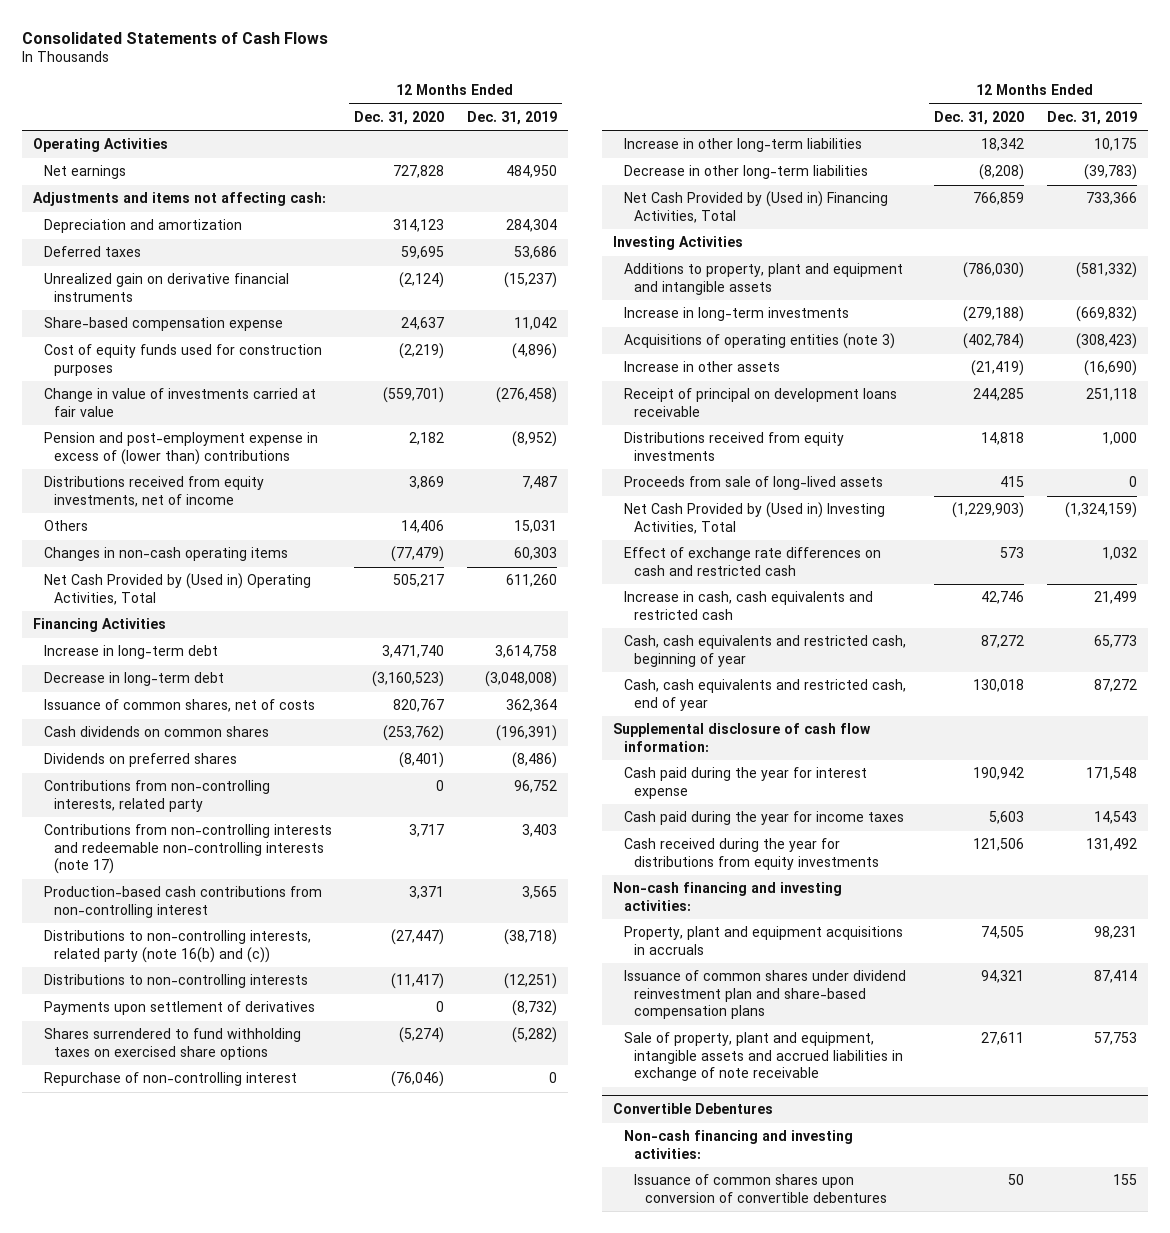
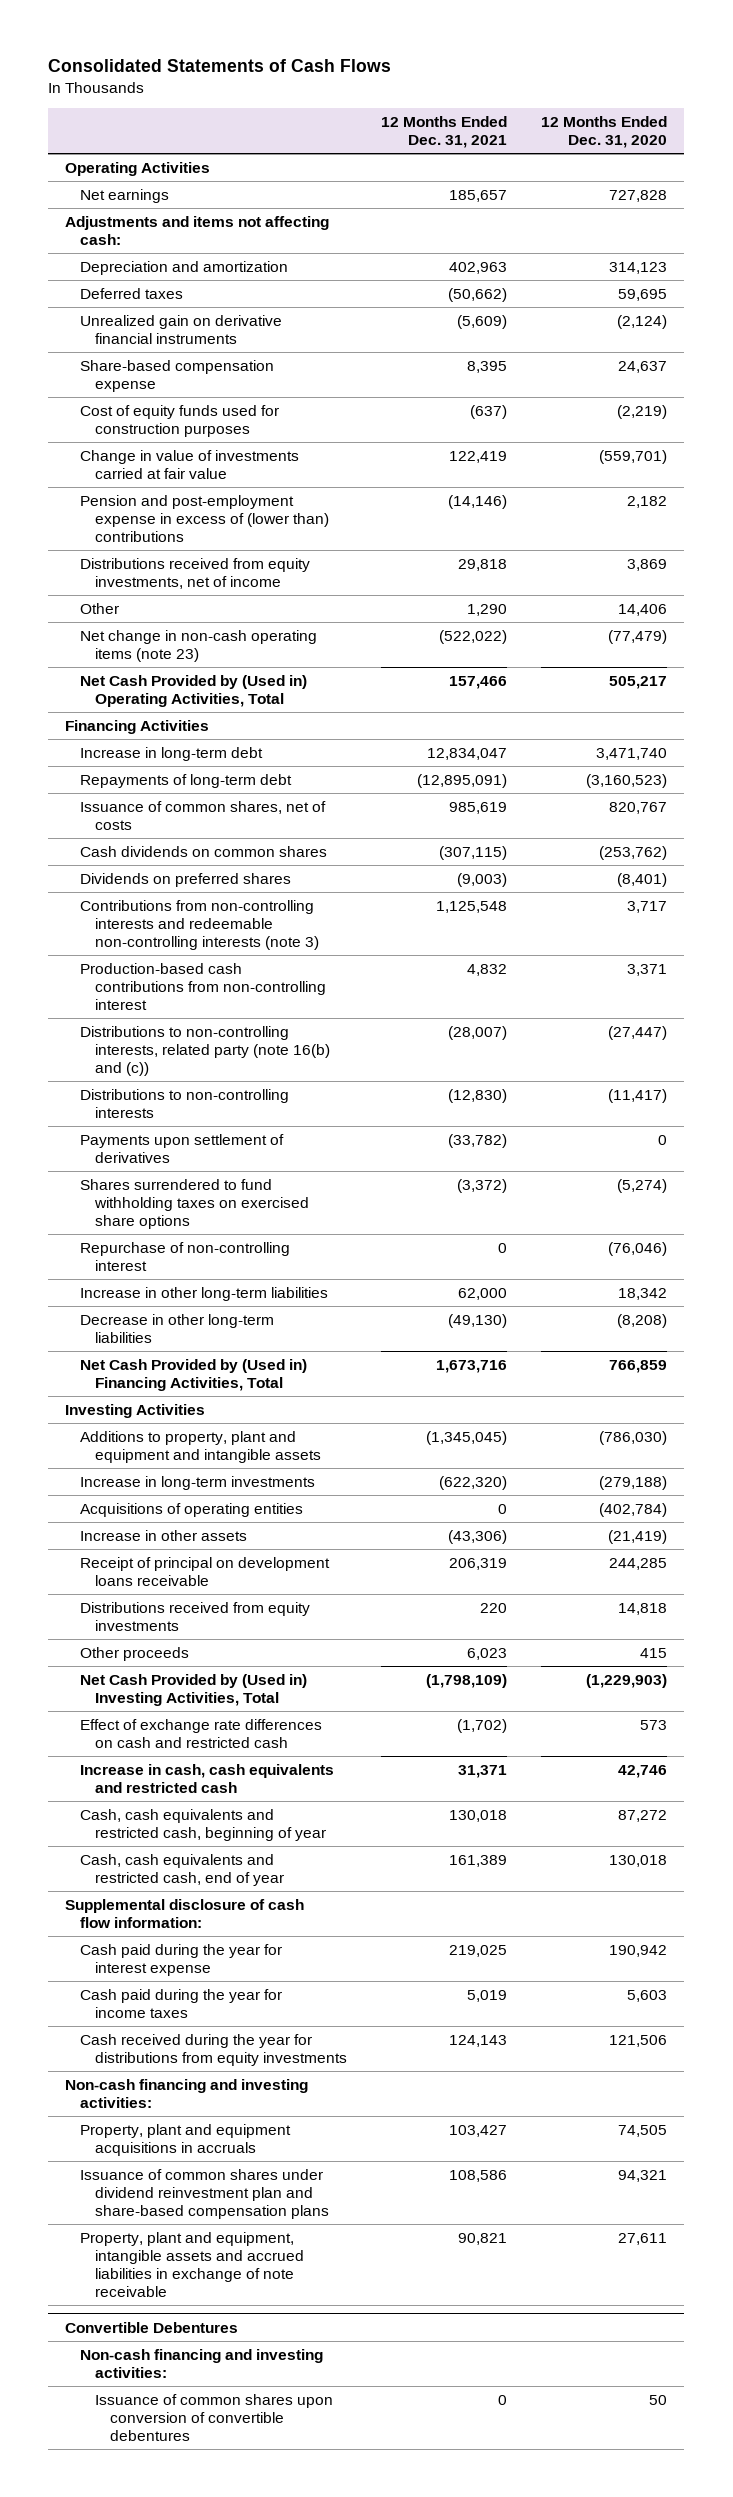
[466,110,557,125] Dec. 31, 2019 -> none
none -> [381,115,508,148] 12 Months Ended Dec. 31, 2021
[43,520,88,532] Others -> [80,602,120,614] Other
[43,547,288,562] Changes in non-cash operating items -> [80,629,318,662] Net change in non-cash operating items (note 23)
[43,672,224,687] Decrease in long-term debt -> [80,773,293,788] Repayments of long-term debt
[43,780,270,812] Contributions from non-controlling interests, related party -> none
[43,824,332,875] Contributions from non-controlling interests and redeemable non-controlling interests (note 17) -> [80,899,320,950] Contributions from non-controlling interests and redeemable non-controlling interests (note 3)
[623,333,895,350] Acquisitions of operating entities (note 3) -> [80,1502,304,1517] Acquisitions of operating entities
[623,476,883,491] Proceeds from sale of long-lived assets -> [80,1646,190,1661] Other proceeds
[623,1032,904,1082] Sale of property, plant and equipment, intangible assets and accrued liabilities in exchange of note receivable -> [80,2231,305,2297] Property, plant and equipment, intangible assets and accrued liabilities in exchange of note receivable

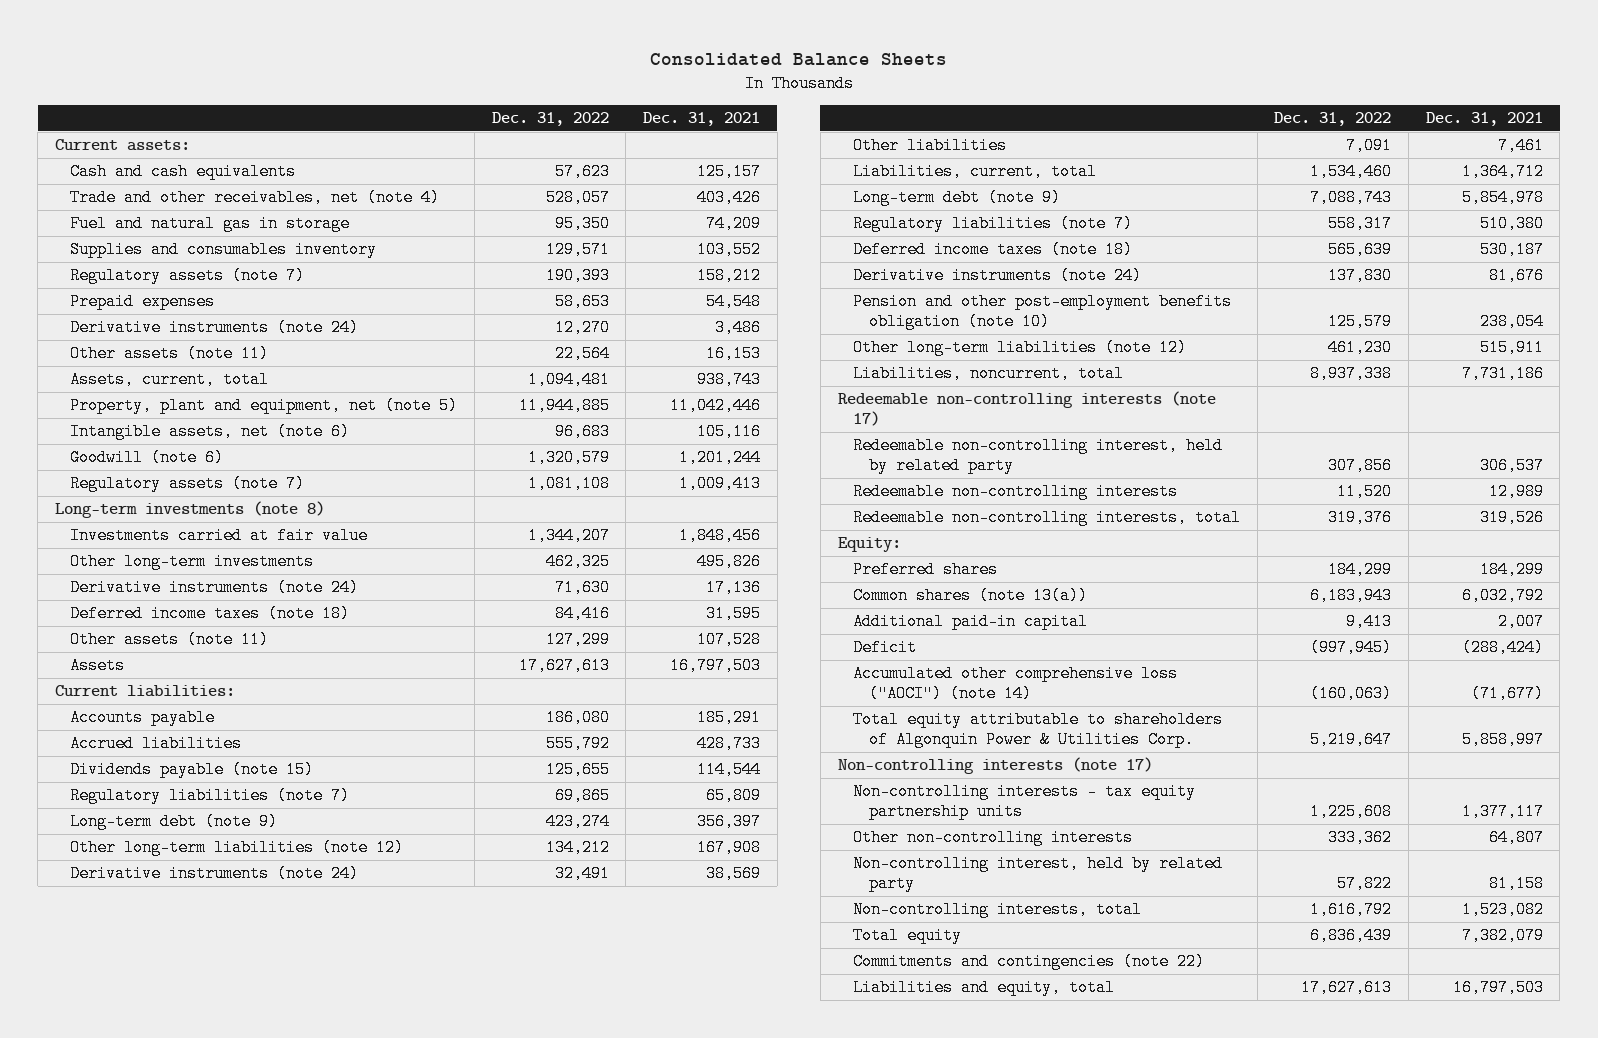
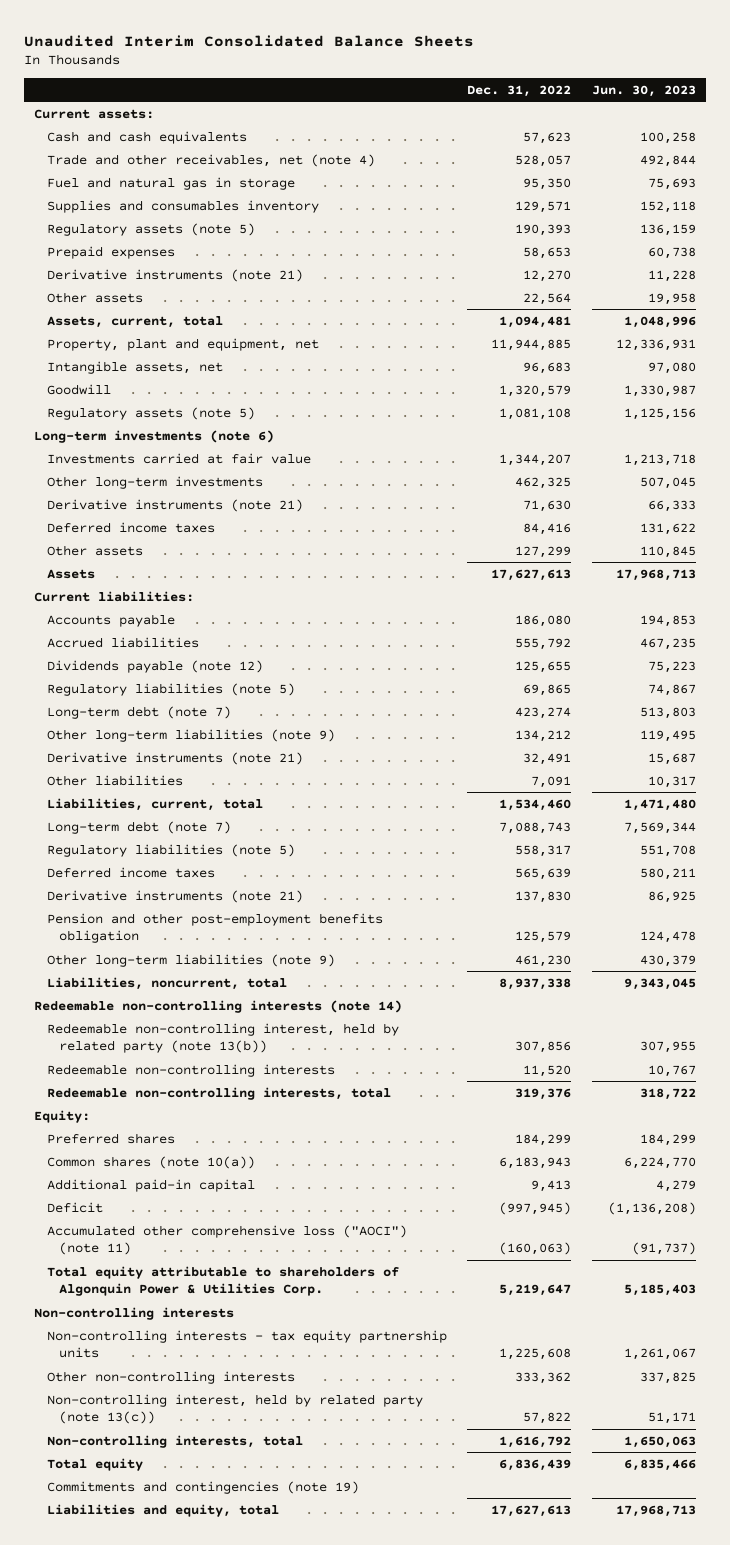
[649,52,947,66] Consolidated Balance Sheets -> [24,34,475,47] Unaudited Interim Consolidated Balance Sheets
[642,112,760,127] Dec. 31, 2021 -> none
none -> [591,84,696,97] Jun. 30, 2023
[70,267,306,285] Regulatory assets (note 7) -> [46,222,255,236] Regulatory assets (note 5)
[70,319,360,337] Derivative instruments (note 24) -> [46,268,303,282] Derivative instruments (note 21)
[70,345,270,363] Other assets (note 11) -> [46,291,143,303] Other assets
[70,397,459,415] Property, plant and equipment, net (note 5) -> [46,337,319,351] Property, plant and equipment, net
[70,423,351,441] Intangible assets, net (note 6) -> [46,360,223,374] Intangible assets, net
[70,449,225,467] Goodwill (note 6) -> [46,383,111,395] Goodwill
[70,475,306,493] Regulatory assets (note 7) -> [46,406,255,420] Regulatory assets (note 5)
[54,501,325,519] Long-term investments (note 8) -> [34,429,275,443] Long-term investments (note 6)
[70,579,360,597] Derivative instruments (note 24) -> [46,498,303,512] Derivative instruments (note 21)
[70,605,351,623] Deferred income taxes (note 18) -> [46,521,215,533] Deferred income taxes
[70,631,270,649] Other assets (note 11) -> [46,544,143,556] Other assets
[70,761,315,779] Dividends payable (note 15) -> [46,659,263,673] Dividends payable (note 12)
[70,787,351,805] Regulatory liabilities (note 7) -> [46,682,295,696] Regulatory liabilities (note 5)
[70,813,279,831] Long-term debt (note 9) -> [46,705,231,719] Long-term debt (note 7)
[70,839,405,857] Other long-term liabilities (note 12) -> [46,728,335,742] Other long-term liabilities (note 9)
[70,865,360,883] Derivative instruments (note 24) -> [46,751,303,765] Derivative instruments (note 21)
[853,189,1062,207] Long-term debt (note 9) -> [46,820,231,834] Long-term debt (note 7)
[853,215,1134,233] Regulatory liabilities (note 7) -> [46,843,295,857] Regulatory liabilities (note 5)
[853,241,1134,259] Deferred income taxes (note 18) -> [46,866,215,878] Deferred income taxes
[853,267,1143,285] Derivative instruments (note 24) -> [46,889,303,903] Derivative instruments (note 21)
[853,293,1233,331] Pension and other post-employment benefits obligation (note 10) -> [46,912,383,944] Pension and other post-employment benefits obligation
[853,339,1188,357] Other long-term liabilities (note 12) -> [46,953,335,967] Other long-term liabilities (note 9)
[837,391,1216,427] Redeemable non-controlling interests (note 17) -> [34,999,403,1013] Redeemable non-controlling interests (note 14)
[853,437,1224,475] Redeemable non-controlling interest, held by related party -> [46,1022,399,1054] Redeemable non-controlling interest, held by related party (note 13(b))
[853,587,1089,605] Common shares (note 13(a)) -> [46,1155,255,1169] Common shares (note 10(a))
[853,665,1179,703] Accumulated other comprehensive loss ("AOCI") (note 14) -> [46,1224,407,1256] Accumulated other comprehensive loss ("AOCI") (note 11)
[837,757,1153,775] Non-controlling interests (note 17) -> [34,1306,235,1320] Non-controlling interests
[853,855,1224,893] Non-controlling interest, held by related party -> [46,1393,423,1425] Non-controlling interest, held by related party (note 13(c))
[853,953,1206,971] Commitments and contingencies (note 22) -> [46,1480,359,1494] Commitments and contingencies (note 19)

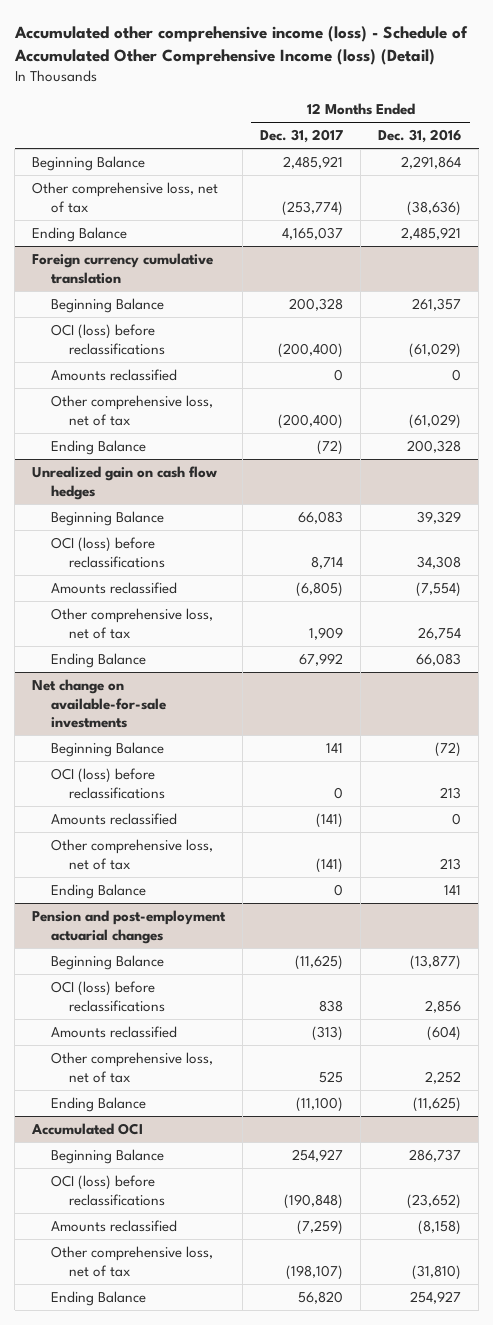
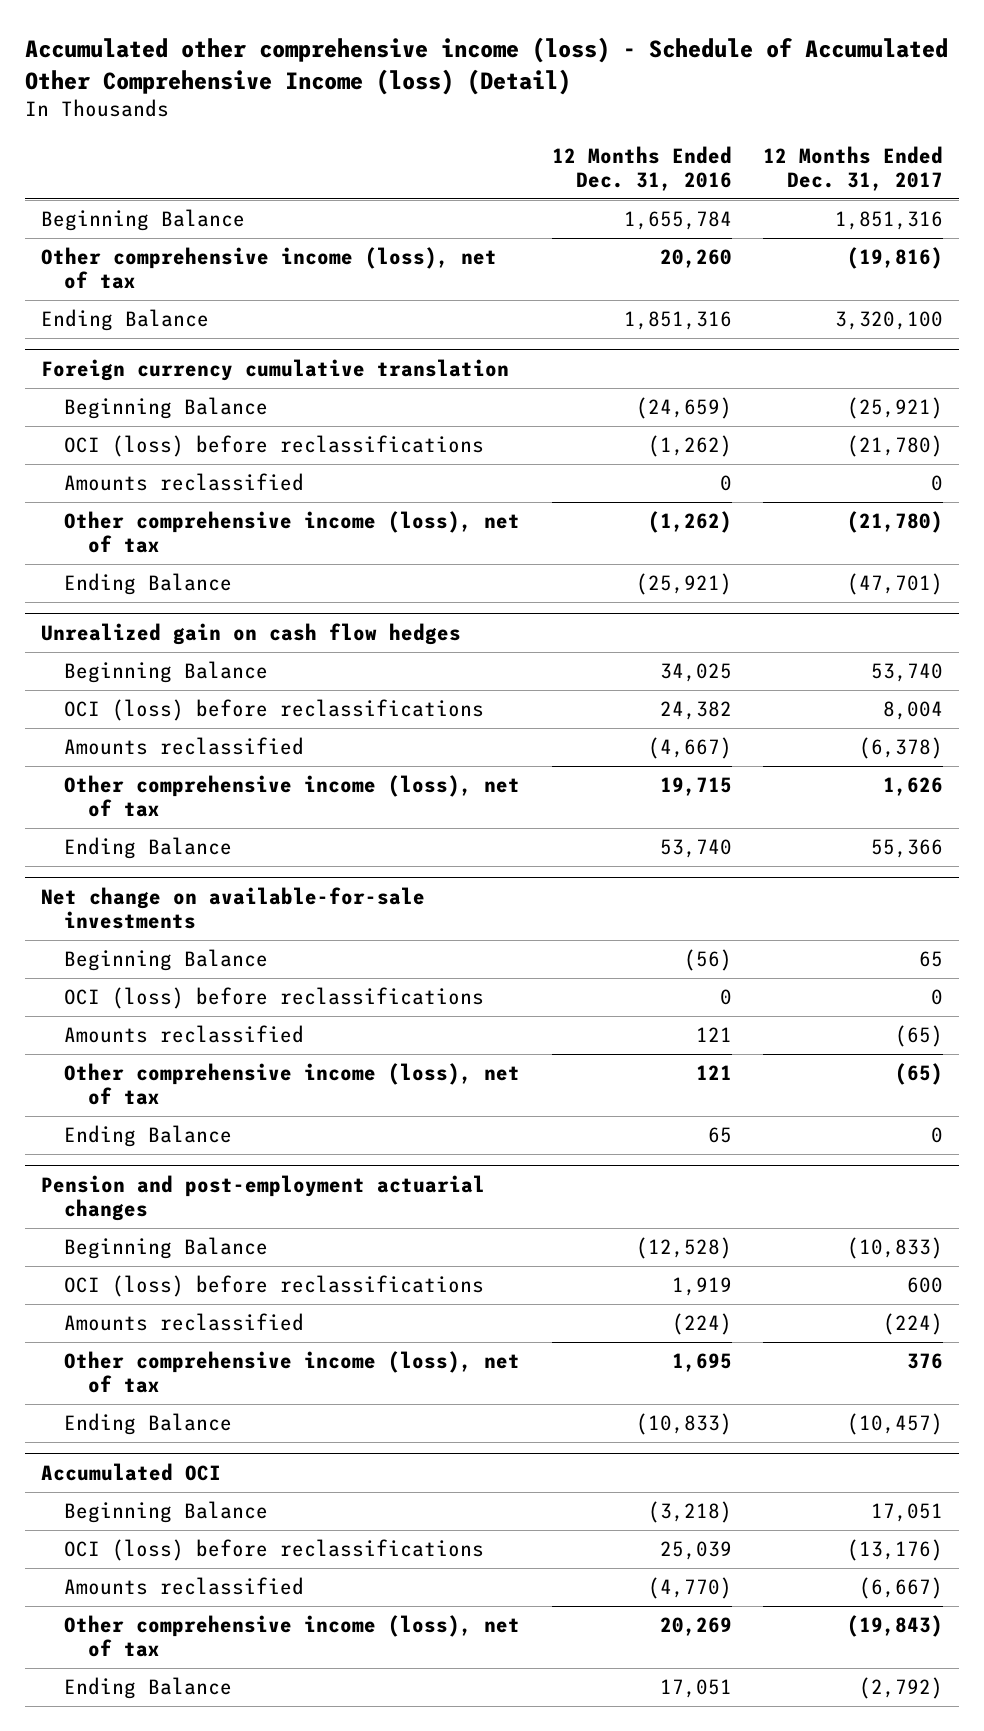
[283,155,344,169] 2,485,921 -> [835,211,944,231] 1,851,316
[401,155,462,169] 2,291,864 -> [623,211,732,231] 1,655,784
[32,181,219,213] Other comprehensive loss, net of tax -> [41,247,498,289] Other comprehensive income (loss), net of tax
[282,200,344,216] (253,774) -> [847,247,944,270] (19,816)
[407,200,462,216] (38,636) -> [659,249,732,269] 20,260
[282,226,344,240] 4,165,037 -> [835,311,944,331] 3,320,100
[401,226,462,240] 2,485,921 -> [623,311,732,331] 1,851,316
[289,297,344,311] 200,328 -> [847,397,944,420] (25,921)
[412,297,462,311] 261,357 -> [635,397,732,420] (24,659)
[278,342,344,358] (200,400) -> [847,435,944,458] (21,780)
[409,342,462,358] (61,029) -> [647,435,732,458] (1,262)
[50,394,213,426] Other comprehensive loss, net of tax -> [64,511,521,553] Other comprehensive income (loss), net of tax
[278,413,344,429] (200,400) -> [847,511,944,534] (21,780)
[409,413,462,429] (61,029) -> [647,511,732,534] (1,262)
[317,439,344,455] (72) -> [847,573,944,596] (47,701)
[407,439,462,453] 200,328 -> [635,573,732,596] (25,921)
[298,510,344,524] 66,083 -> [871,663,944,683] 53,740
[417,510,462,524] 39,329 -> [659,663,732,683] 34,025
[311,555,344,569] 8,714 -> [883,701,944,721] 8,004
[417,555,462,569] 34,308 -> [659,701,732,721] 24,382
[296,581,344,597] (6,805) -> [859,737,944,760] (6,378)
[416,581,462,597] (7,554) -> [647,737,732,760] (4,667)
[50,607,213,639] Other comprehensive loss, net of tax -> [64,775,521,817] Other comprehensive income (loss), net of tax
[309,626,344,640] 1,909 -> [883,777,944,797] 1,626
[418,626,462,640] 26,754 -> [659,777,732,797] 19,715
[299,652,344,666] 67,992 -> [871,839,944,859] 55,366
[416,652,462,666] 66,083 -> [659,839,732,859] 53,740
[326,742,344,753] 141 -> [919,951,944,968] 65
[435,741,462,757] (72) -> [683,949,732,972] (56)
[440,786,462,799] 213 -> [719,989,732,1006] 0
[316,812,344,828] (141) -> [895,1025,944,1048] (65)
[452,812,462,825] 0 -> [695,1027,732,1043] 121
[50,838,213,870] Other comprehensive loss, net of tax -> [64,1063,521,1105] Other comprehensive income (loss), net of tax
[316,857,344,873] (141) -> [895,1063,944,1086] (65)
[440,857,462,870] 213 -> [695,1065,732,1081] 121
[444,884,462,895] 141 -> [707,1127,732,1144] 65
[295,954,344,970] (11,625) -> [847,1237,944,1260] (10,833)
[410,954,462,970] (13,877) -> [635,1237,732,1260] (12,528)
[319,999,344,1012] 838 -> [907,1277,944,1294] 600
[425,999,462,1013] 2,856 -> [671,1277,732,1297] 1,919
[312,1025,344,1041] (313) -> [883,1313,944,1336] (224)
[427,1025,462,1041] (604) -> [671,1313,732,1336] (224)
[50,1051,213,1083] Other comprehensive loss, net of tax -> [64,1351,521,1393] Other comprehensive income (loss), net of tax
[319,1070,344,1083] 525 -> [907,1353,944,1370] 376
[425,1070,462,1084] 2,252 -> [671,1353,732,1373] 1,695
[296,1096,344,1112] (11,100) -> [847,1413,944,1436] (10,457)
[413,1096,462,1112] (11,625) -> [635,1413,732,1436] (10,833)
[292,1148,344,1162] 254,927 -> [871,1503,944,1523] 17,051
[409,1148,462,1162] 286,737 -> [647,1501,732,1524] (3,218)
[284,1193,344,1209] (190,848) -> [847,1539,944,1562] (13,176)
[407,1193,462,1209] (23,652) -> [659,1541,732,1561] 25,039
[297,1219,344,1235] (7,259) -> [859,1577,944,1600] (6,667)
[418,1219,462,1235] (8,158) -> [647,1577,732,1600] (4,770)
[50,1245,213,1277] Other comprehensive loss, net of tax -> [64,1615,521,1657] Other comprehensive income (loss), net of tax
[286,1264,344,1280] (198,107) -> [847,1615,944,1638] (19,843)
[412,1264,462,1280] (31,810) -> [659,1617,732,1637] 20,269
[298,1290,344,1304] 56,820 -> [859,1677,944,1700] (2,792)
[410,1290,462,1304] 254,927 -> [659,1679,732,1699] 17,051

